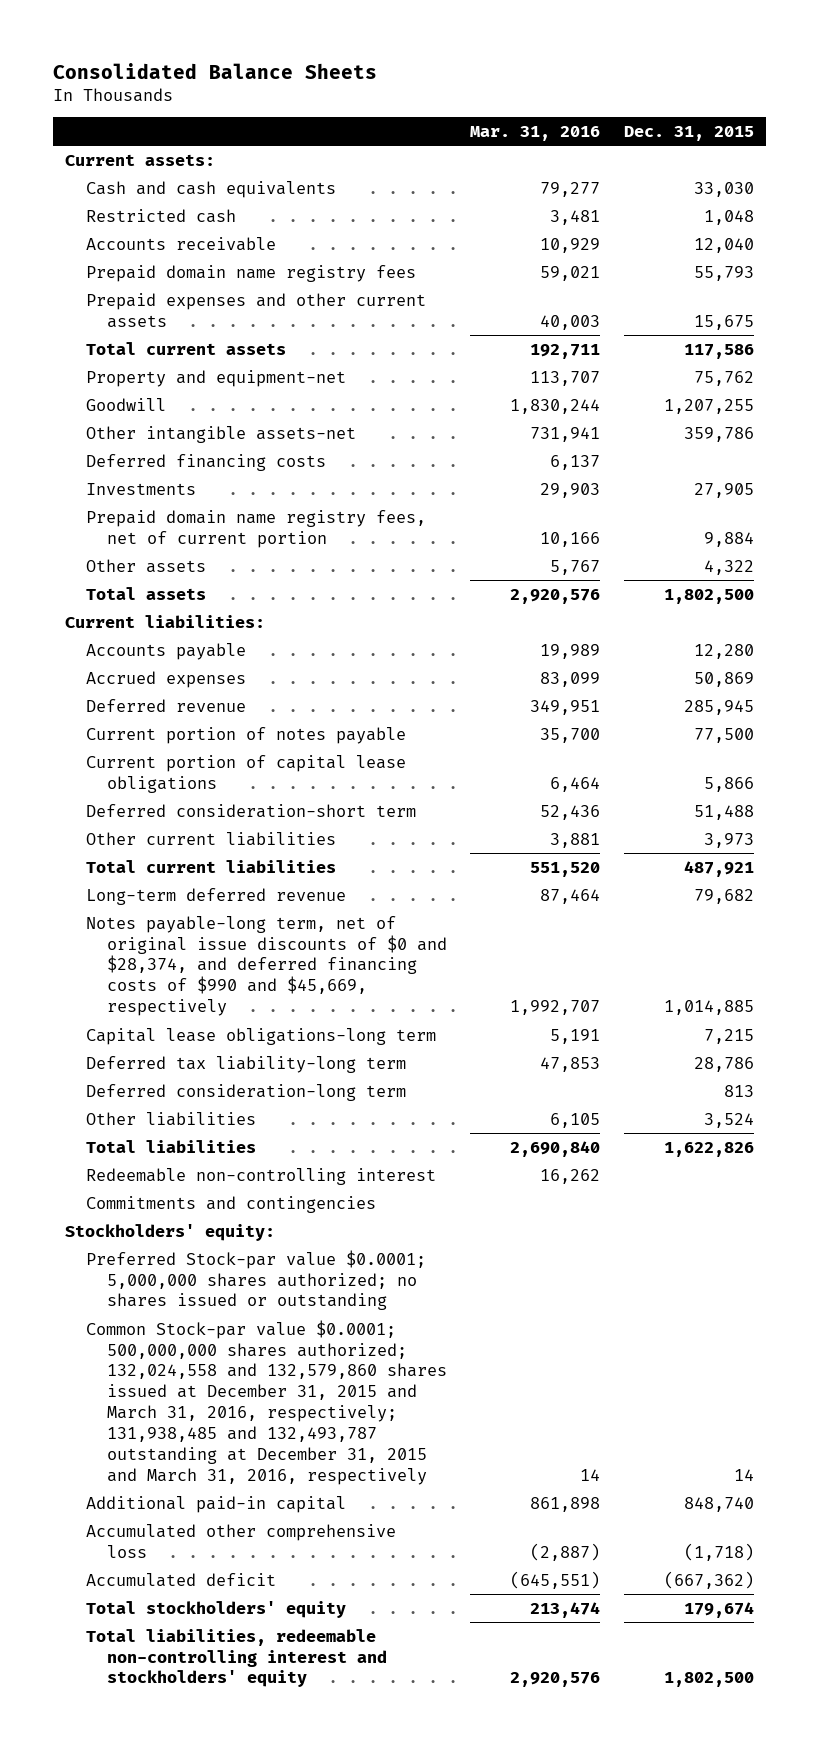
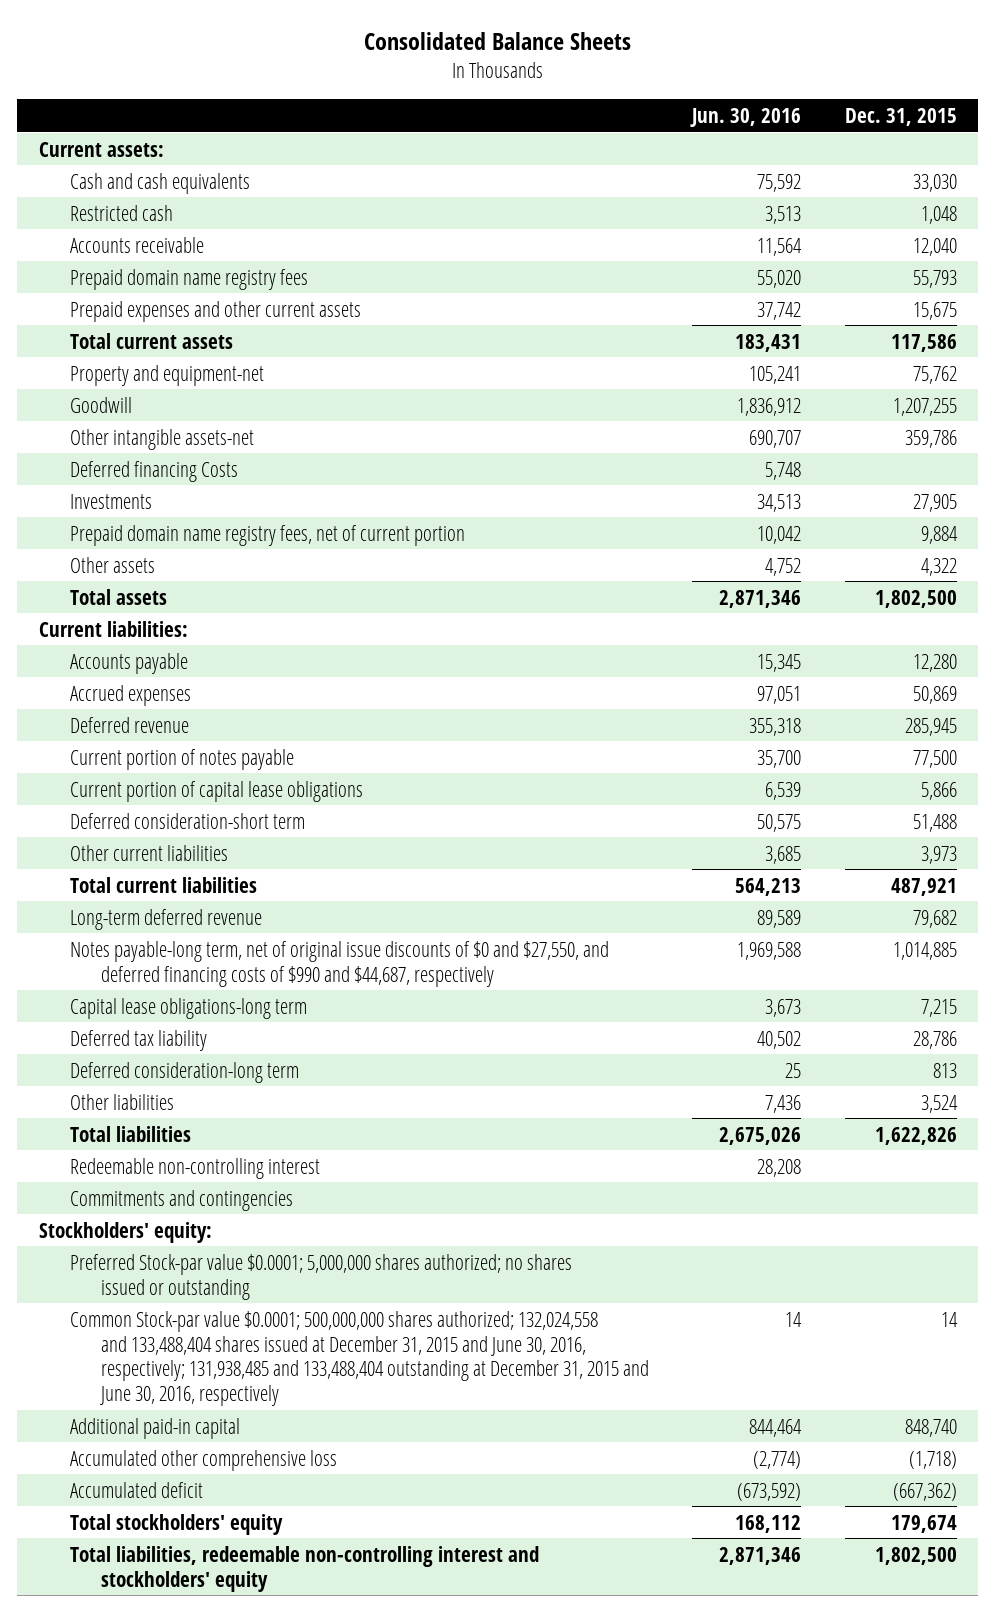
[470,125,601,141] Mar. 31, 2016 -> none
none -> [690,107,802,127] Jun. 30, 2016
[85,453,326,471] Deferred financing costs -> [70,460,239,482] Deferred financing Costs
[85,915,447,1017] Notes payable-long term, net of original issue discounts of $0 and $28,374, and deferred financing costs of $990 and $45,669, respectively -> [70,940,610,987] Notes payable-long term, net of original issue discounts of $0 and $27,550, and deferred financing costs of $990 and $44,687, respectively
[85,1055,406,1073] Deferred tax liability-long term -> [70,1029,208,1051] Deferred tax liability
[85,1319,447,1485] Common Stock-par value $0.0001; 500,000,000 shares authorized; 132,024,558 and 132,579,860 shares issued at December 31, 2015 and March 31, 2016, respectively; 131,938,485 and 132,493,787 outstanding at December 31, 2015 and March 31, 2016, respectively -> [70,1310,650,1407] Common Stock-par value $0.0001; 500,000,000 shares authorized; 132,024,558 and 133,488,404 shares issued at December 31, 2015 and June 30, 2016, respectively; 131,938,485 and 133,488,404 outstanding at December 31, 2015 and June 30, 2016, respectively

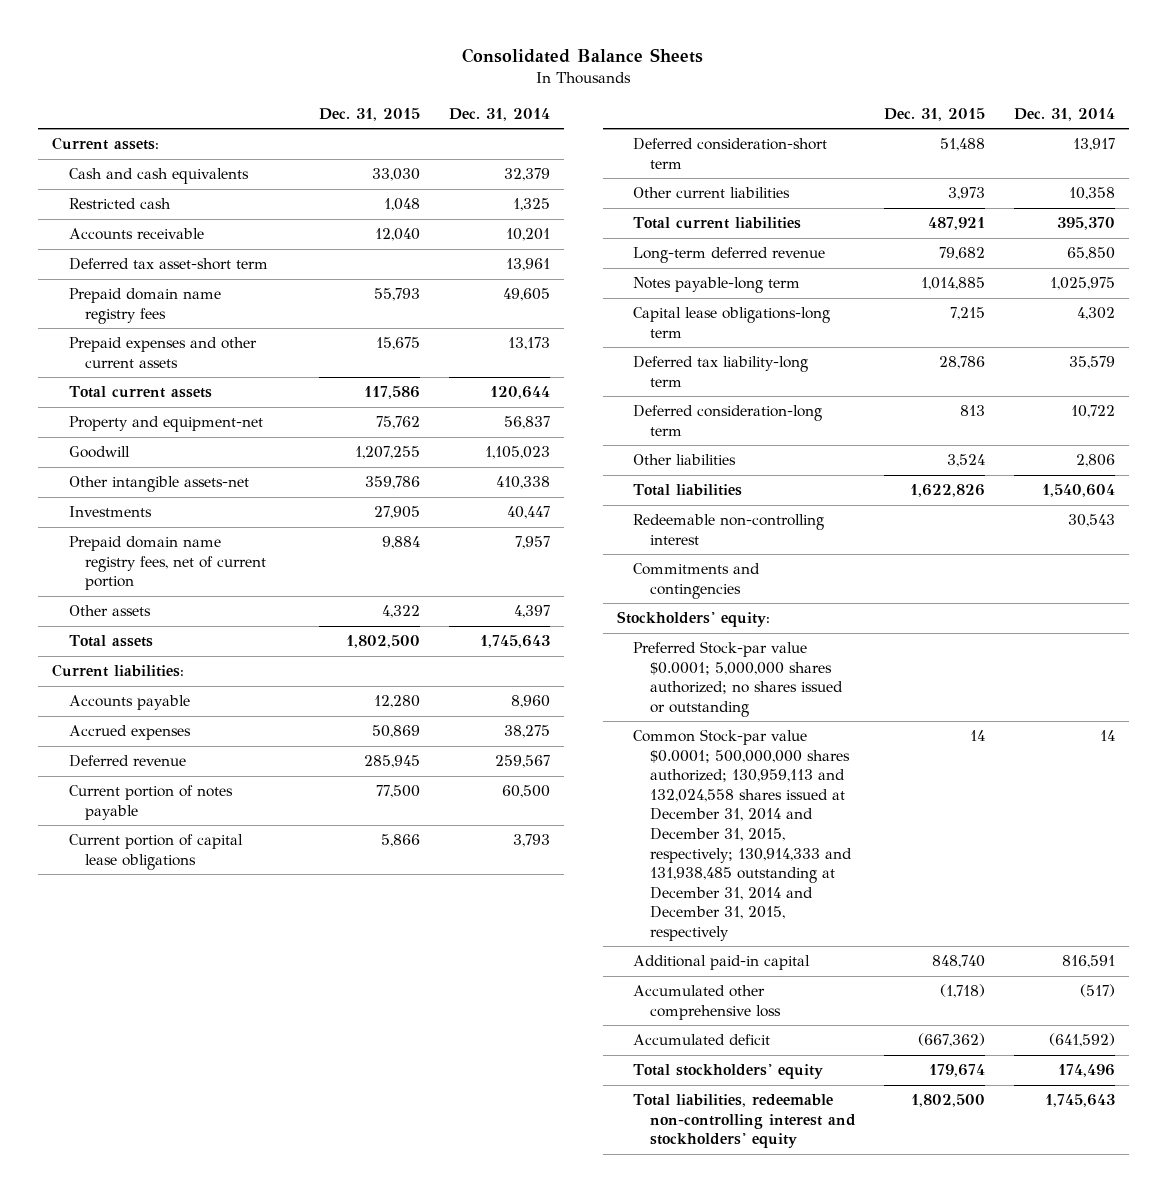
[690,107,802,127] Jun. 30, 2016 -> none
none -> [448,107,550,121] Dec. 31, 2014
none -> [68,258,268,271] Deferred tax asset-short term
[70,460,239,482] Deferred financing Costs -> none
[70,940,610,987] Notes payable-long term, net of original issue discounts of $0 and $27,550, and deferred financing costs of $990 and $44,687, respectively -> [633,277,801,294] Notes payable-long term
[70,1029,208,1051] Deferred tax liability -> [633,356,809,387] Deferred tax liability-long term
[70,1310,650,1407] Common Stock-par value $0.0001; 500,000,000 shares authorized; 132,024,558 and 133,488,404 shares issued at December 31, 2015 and June 30, 2016, respectively; 131,938,485 and 133,488,404 outstanding at December 31, 2015 and June 30, 2016, respectively -> [633,729,853,941] Common Stock-par value $0.0001; 500,000,000 shares authorized; 130,959,113 and 132,024,558 shares issued at December 31, 2014 and December 31, 2015, respectively; 130,914,333 and 131,938,485 outstanding at December 31, 2014 and December 31, 2015, respectively

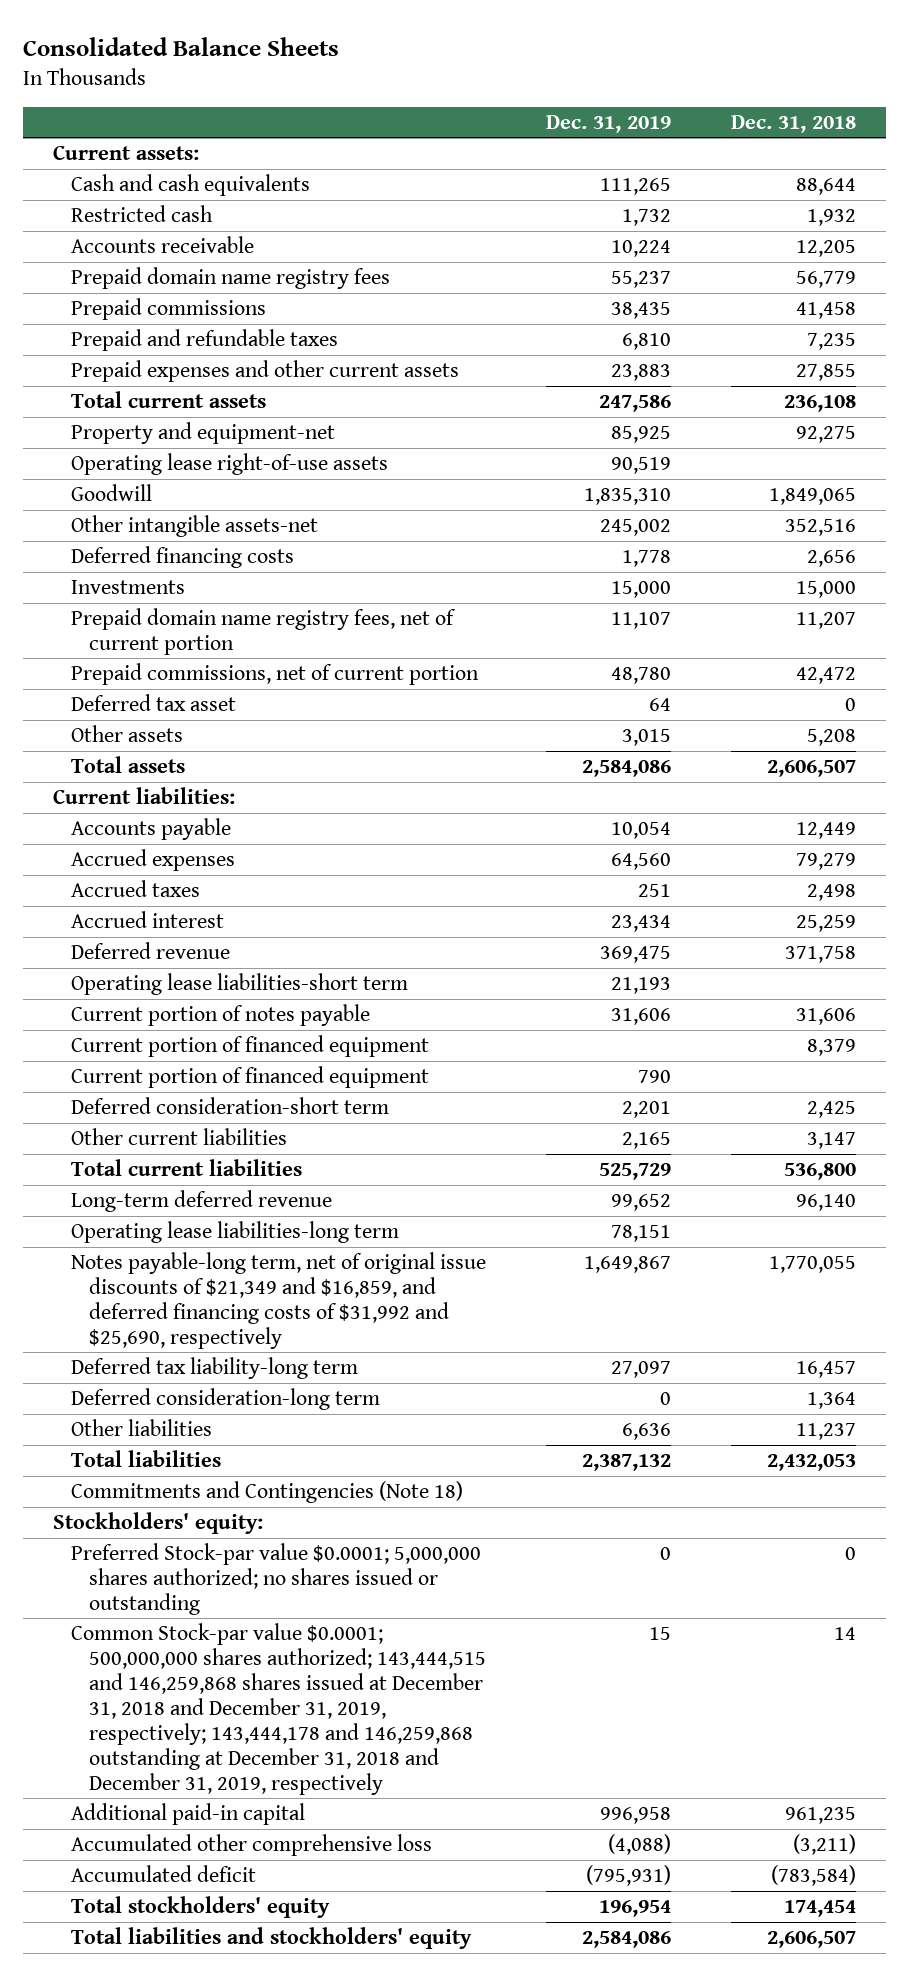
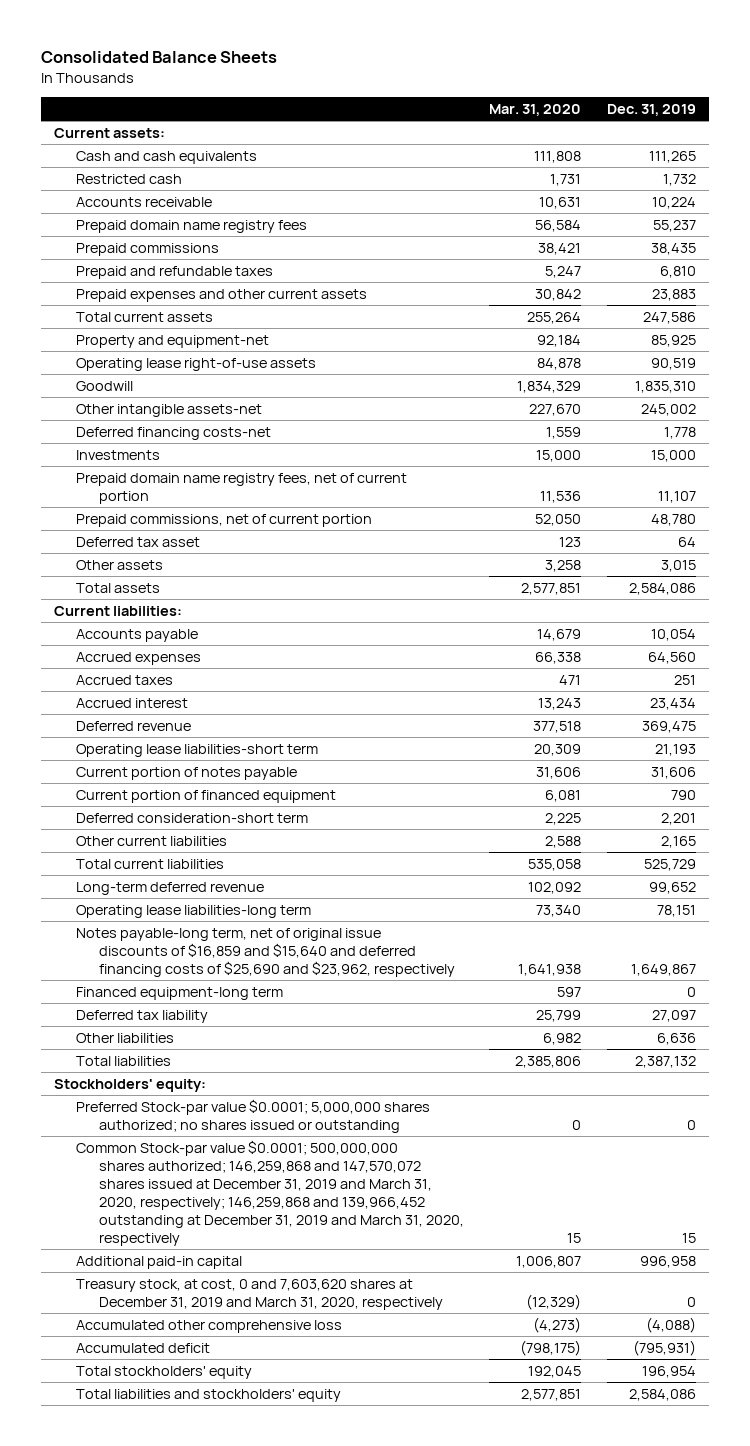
[731,114,857,133] Dec. 31, 2018 -> none
none -> [489,103,582,116] Mar. 31, 2020
[71,545,295,568] Deferred financing costs -> [76,426,272,440] Deferred financing costs-net
[71,1034,430,1057] Current portion of financed equipment -> none
[71,1387,381,1410] Deferred consideration-long term -> none
[71,1251,487,1349] Notes payable-long term, net of original issue discounts of $21,349 and $16,859, and deferred financing costs of $31,992 and $25,690, respectively -> [76,927,455,977] Notes payable-long term, net of original issue discounts of $16,859 and $15,640 and deferred financing costs of $25,690 and $23,962, respectively
none -> [76,986,284,1000] Financed equipment-long term
[71,1356,359,1379] Deferred tax liability-long term -> [76,1009,209,1023] Deferred tax liability
[71,1480,464,1503] Commitments and Contingencies (Note 18) -> none
[71,1622,487,1795] Common Stock-par value $0.0001; 500,000,000 shares authorized; 143,444,515 and 146,259,868 shares issued at December 31, 2018 and December 31, 2019, respectively; 143,444,178 and 146,259,868 outstanding at December 31, 2018 and December 31, 2019, respectively -> [76,1139,464,1246] Common Stock-par value $0.0001; 500,000,000 shares authorized; 146,259,868 and 147,570,072 shares issued at December 31, 2019 and March 31, 2020, respectively; 146,259,868 and 139,966,452 outstanding at December 31, 2019 and March 31, 2020, respectively
none -> [76,1278,443,1310] Treasury stock, at cost, 0 and 7,603,620 shares at December 31, 2019 and March 31, 2020, respectively

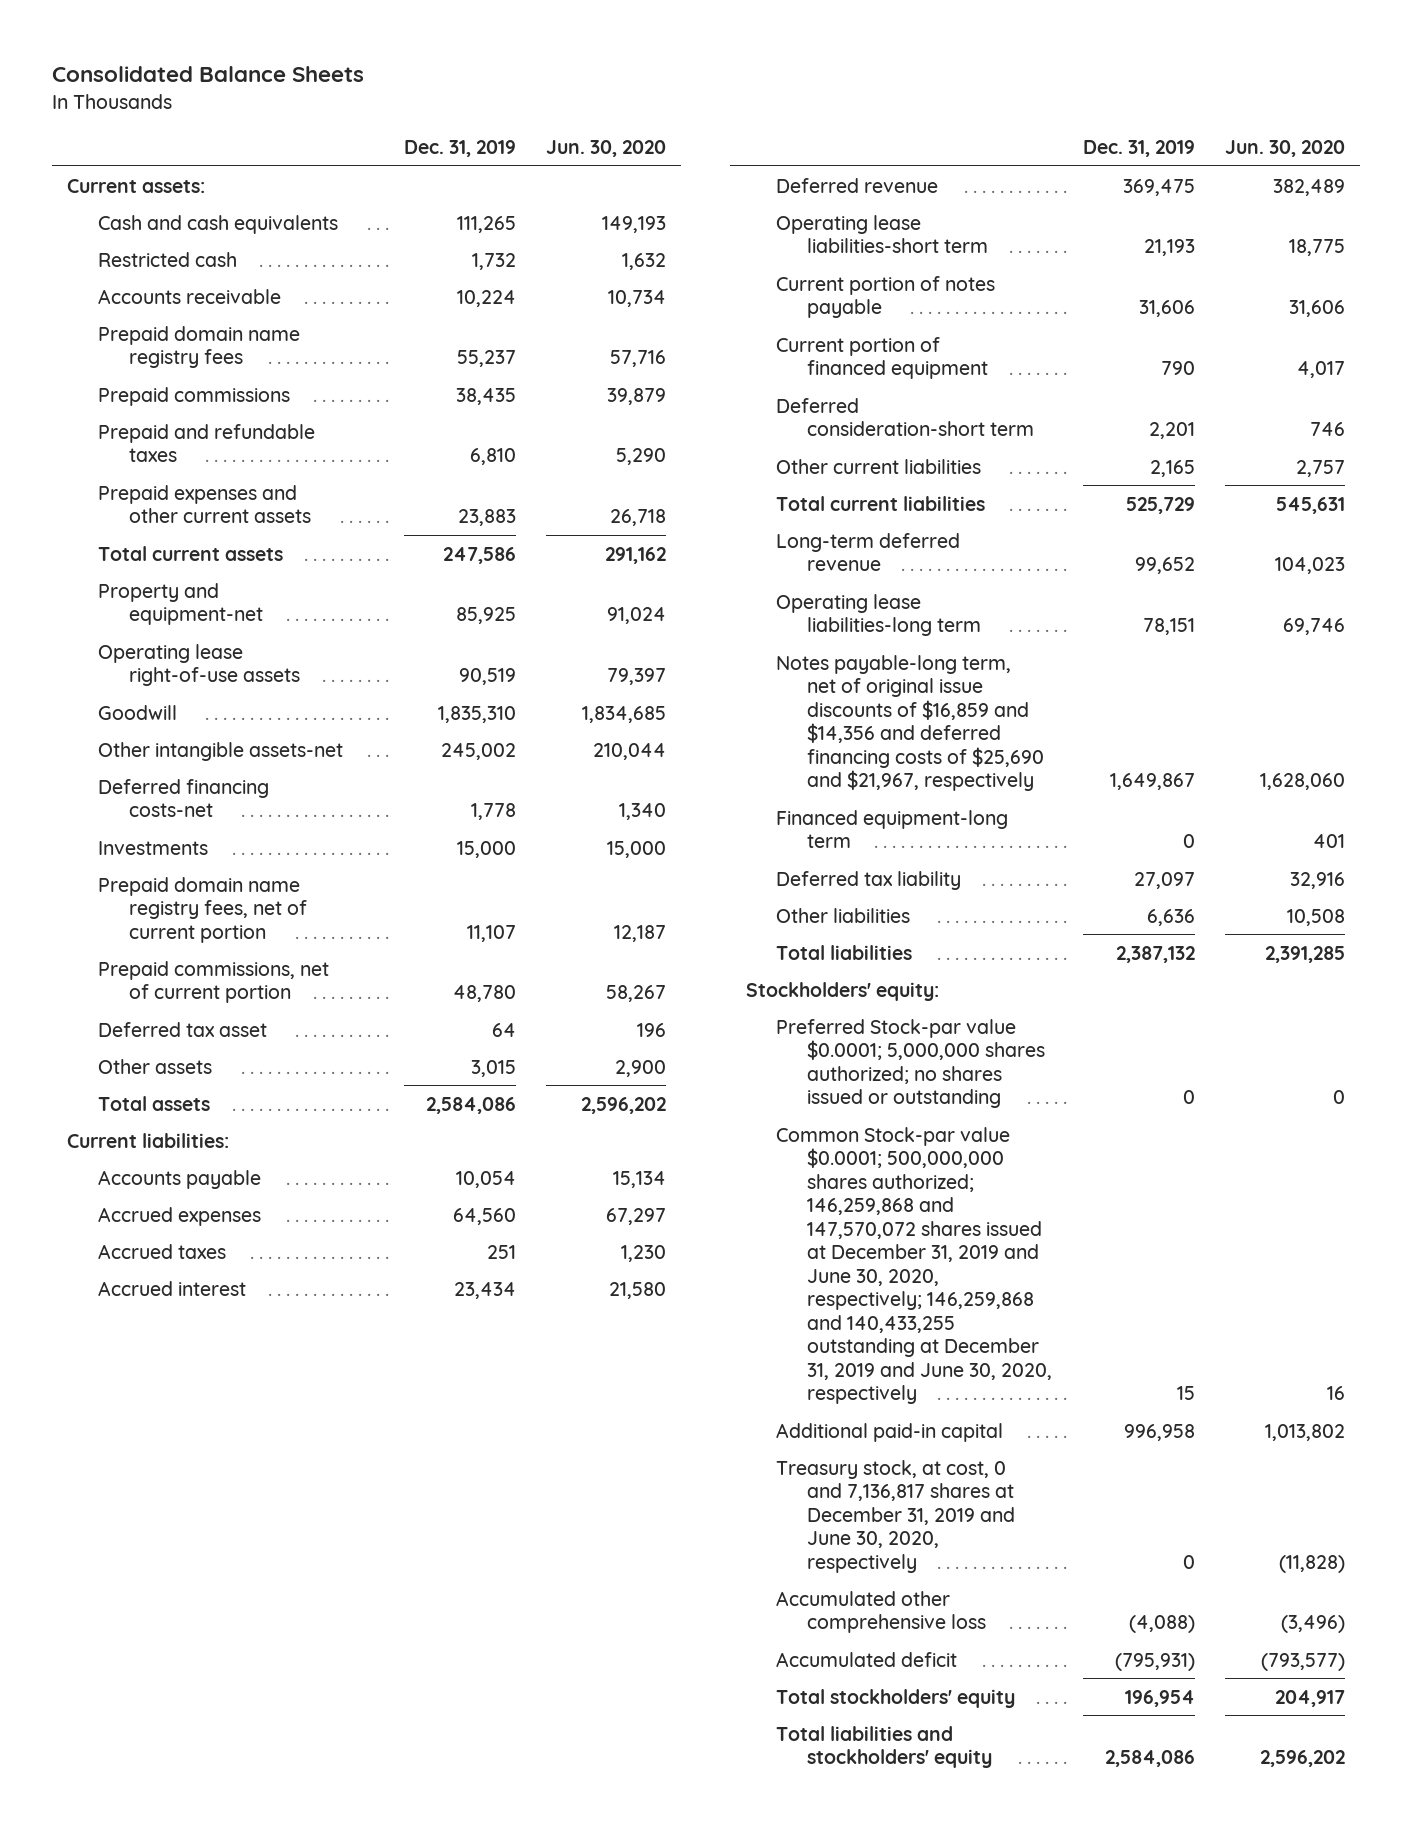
[489,103,582,116] Mar. 31, 2020 -> none
none -> [546,140,667,158] Jun. 30, 2020
[76,927,455,977] Notes payable-long term, net of original issue discounts of $16,859 and $15,640 and deferred financing costs of $25,690 and $23,962, respectively -> [776,654,1045,792] Notes payable-long term, net of original issue discounts of $16,859 and $14,356 and deferred financing costs of $25,690 and $21,967, respectively
[76,1139,464,1246] Common Stock-par value $0.0001; 500,000,000 shares authorized; 146,259,868 and 147,570,072 shares issued at December 31, 2019 and March 31, 2020, respectively; 146,259,868 and 139,966,452 outstanding at December 31, 2019 and March 31, 2020, respectively -> [776,1126,1053,1405] Common Stock-par value $0.0001; 500,000,000 shares authorized; 146,259,868 and 147,570,072 shares issued at December 31, 2019 and June 30, 2020, respectively; 146,259,868 and 140,433,255 outstanding at December 31, 2019 and June 30, 2020, respectively
[76,1278,443,1310] Treasury stock, at cost, 0 and 7,603,620 shares at December 31, 2019 and March 31, 2020, respectively -> [776,1459,1016,1573] Treasury stock, at cost, 0 and 7,136,817 shares at December 31, 2019 and June 30, 2020, respectively

